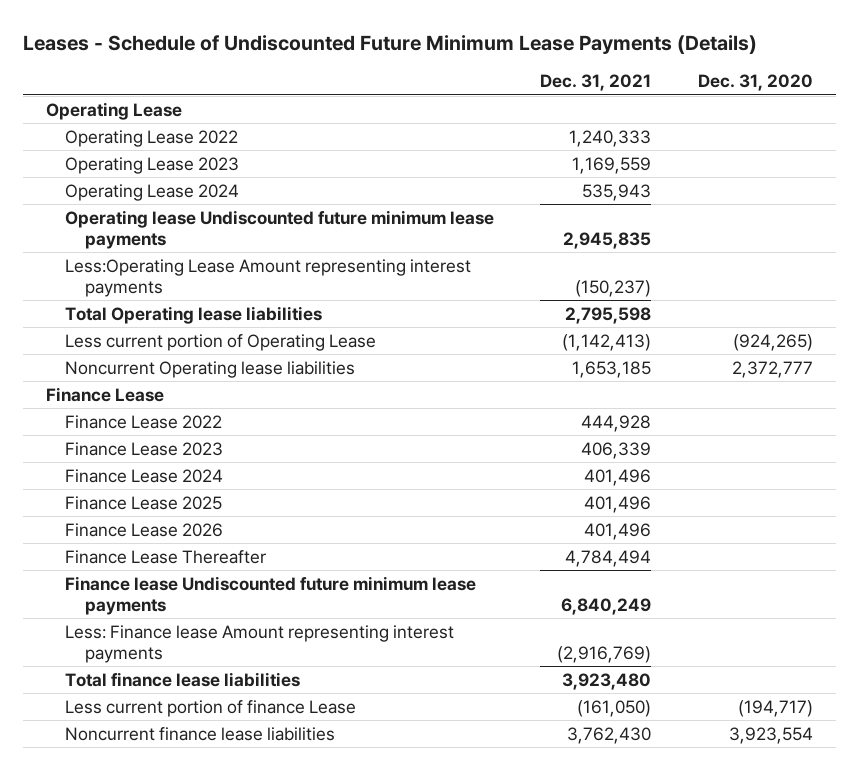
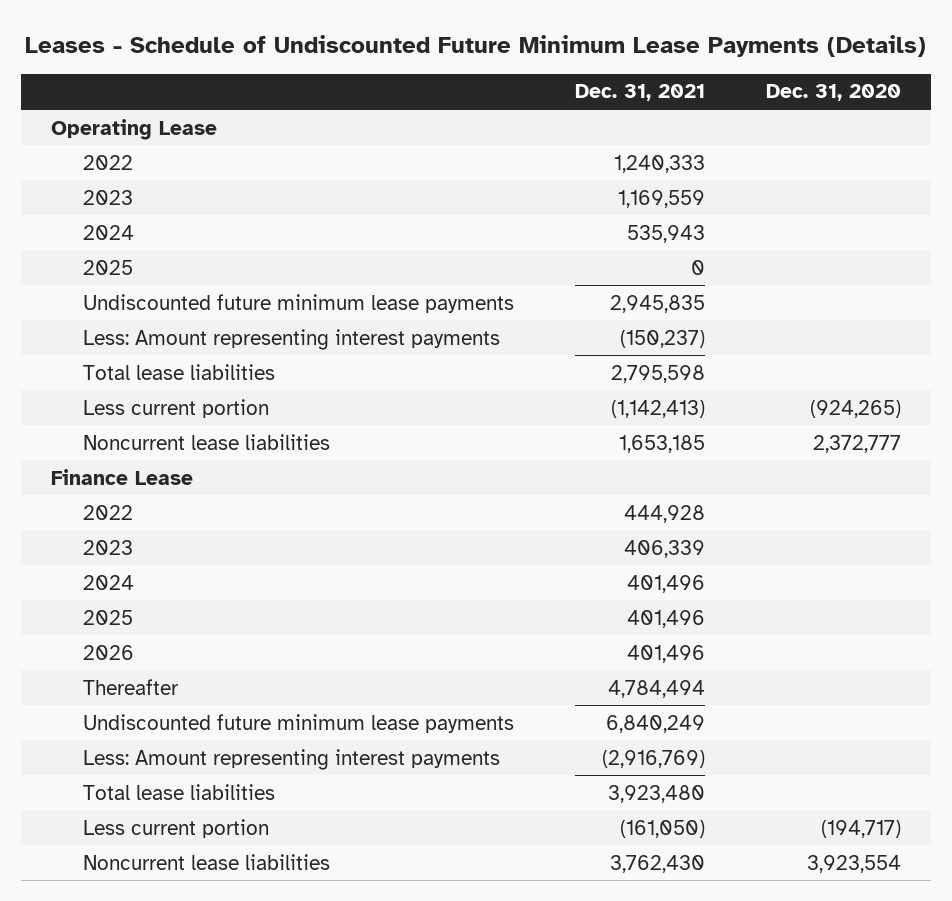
[65,129,239,147] Operating Lease 2022 -> [83,154,134,170] 2022
[65,156,240,174] Operating Lease 2023 -> [83,189,134,205] 2023
[65,183,240,201] Operating Lease 2024 -> [83,224,135,240] 2024
none -> [83,259,134,275] 2025
[65,209,495,249] Operating lease Undiscounted future minimum lease payments -> [83,293,515,313] Undiscounted future minimum lease payments
[65,258,472,297] Less:Operating Lease Amount representing interest payments -> [83,328,501,350] Less: Amount representing interest payments
[65,305,323,324] Total Operating lease liabilities -> [83,363,276,380] Total lease liabilities
[65,333,377,351] Less current portion of Operating Lease -> [83,398,270,418] Less current portion
[65,360,356,378] Noncurrent Operating lease liabilities -> [83,433,331,450] Noncurrent lease liabilities
[65,414,223,429] Finance Lease 2022 -> [83,504,134,520] 2022
[65,441,224,456] Finance Lease 2023 -> [83,539,134,555] 2023
[65,468,224,483] Finance Lease 2024 -> [83,574,135,590] 2024
[65,495,223,510] Finance Lease 2025 -> [83,609,134,625] 2025
[65,522,224,537] Finance Lease 2026 -> [83,644,135,660] 2026
[65,549,267,564] Finance Lease Thereafter -> [83,678,180,695] Thereafter
[65,575,477,615] Finance lease Undiscounted future minimum lease payments -> [83,713,515,733] Undiscounted future minimum lease payments
[65,624,455,663] Less: Finance lease Amount representing interest payments -> [83,748,501,770] Less: Amount representing interest payments
[65,671,301,687] Total finance lease liabilities -> [83,783,276,800] Total lease liabilities
[65,699,357,717] Less current portion of finance Lease -> [83,818,270,838] Less current portion
[65,726,336,741] Noncurrent finance lease liabilities -> [83,853,331,870] Noncurrent lease liabilities

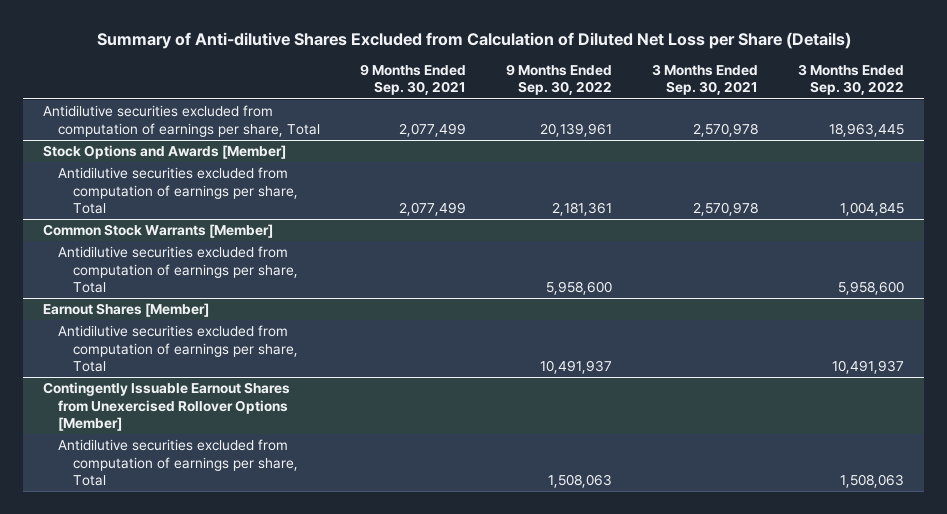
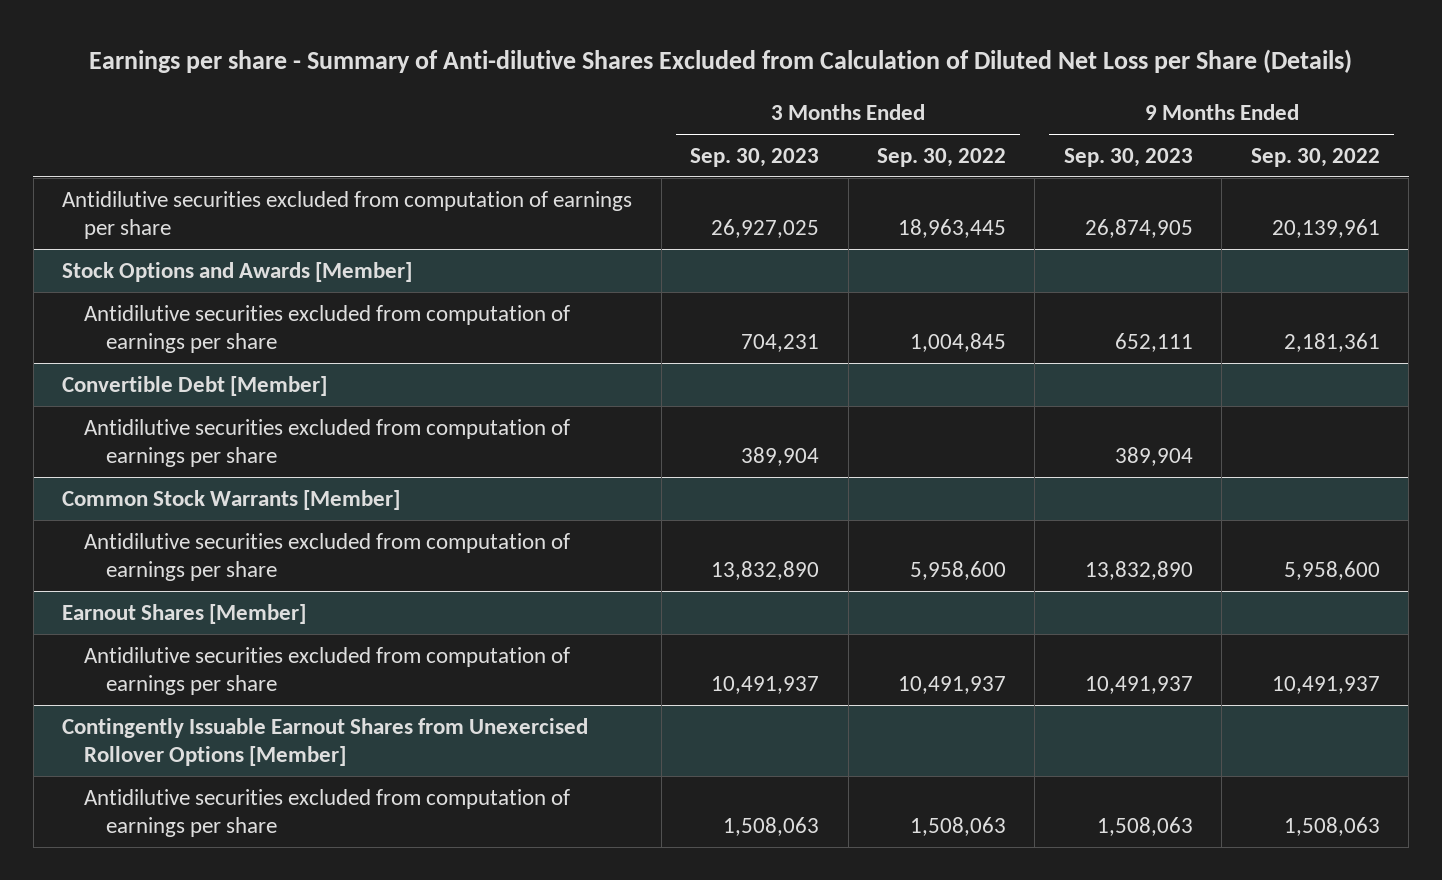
[96,31,851,49] Summary of Anti-dilutive Shares Excluded from Calculation of Diluted Net Loss per Share (Details) -> [88,48,1352,73] Earnings per share - Summary of Anti-dilutive Shares Excluded from Calculation of Diluted Net Loss per Share (Details)
[359,63,466,96] 9 Months Ended Sep. 30, 2021 -> none
[652,63,759,96] 3 Months Ended Sep. 30, 2021 -> none
none -> [690,147,820,167] Sep. 30, 2023
none -> [1063,147,1193,167] Sep. 30, 2023
[42,105,320,137] Antidilutive securities excluded from computation of earnings per share, Total -> [62,190,633,239] Antidilutive securities excluded from computation of earnings per share
[57,167,298,215] Antidilutive securities excluded from computation of earnings per share, Total -> [83,304,570,353] Antidilutive securities excluded from computation of earnings per share
none -> [62,375,328,396] Convertible Debt [Member]
none -> [83,418,570,467] Antidilutive securities excluded from computation of earnings per share
[57,246,298,294] Antidilutive securities excluded from computation of earnings per share, Total -> [83,532,570,581] Antidilutive securities excluded from computation of earnings per share
[57,325,298,373] Antidilutive securities excluded from computation of earnings per share, Total -> [83,646,570,695] Antidilutive securities excluded from computation of earnings per share
[57,439,298,487] Antidilutive securities excluded from computation of earnings per share, Total -> [83,788,570,837] Antidilutive securities excluded from computation of earnings per share

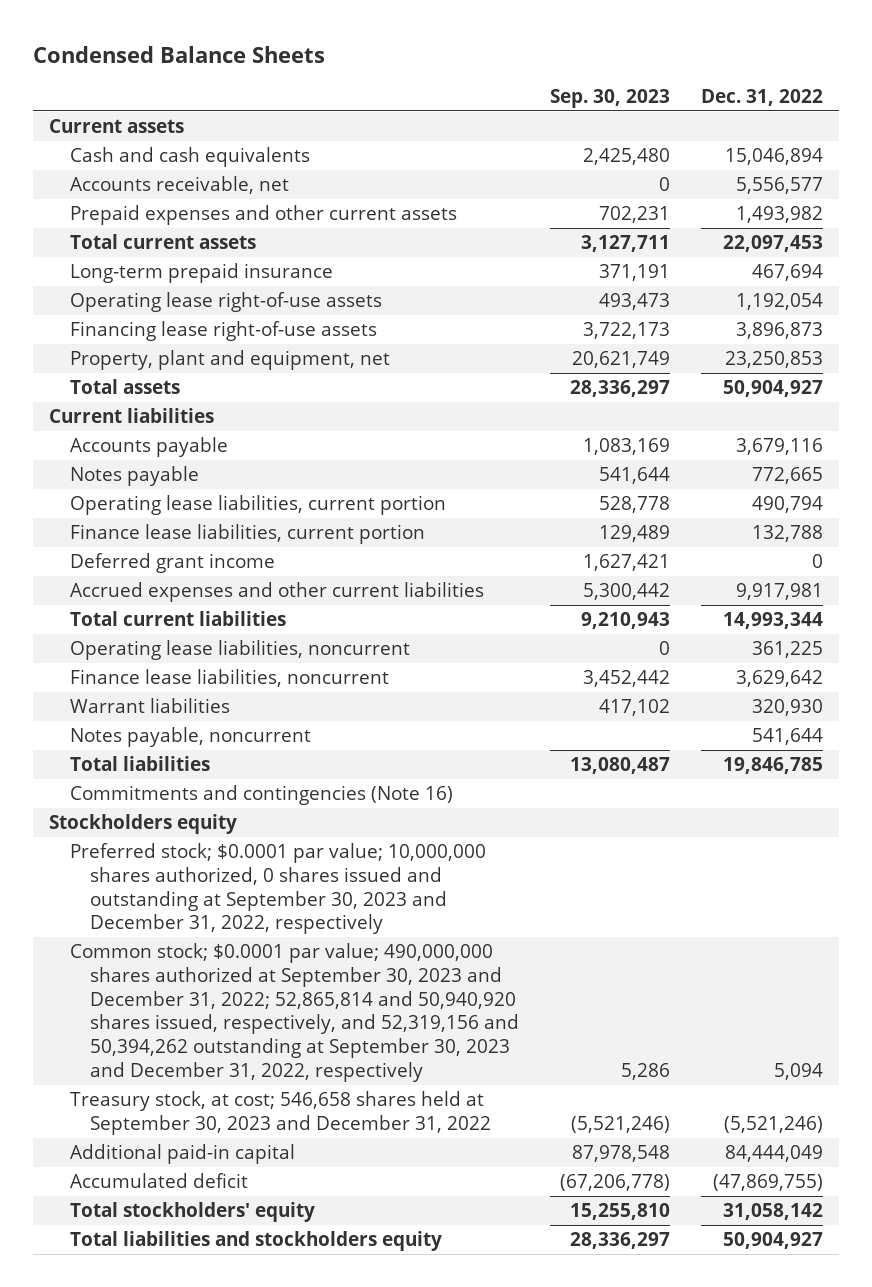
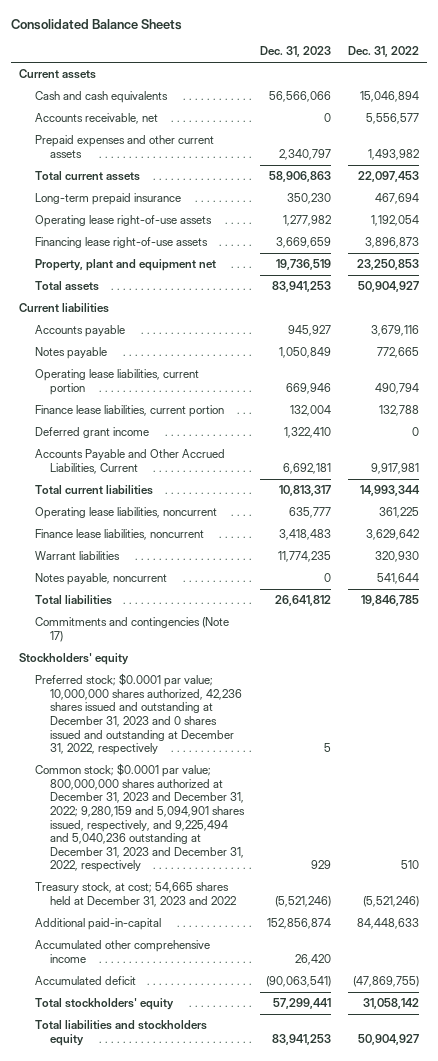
[33,45,326,63] Condensed Balance Sheets -> [10,18,182,30] Consolidated Balance Sheets
[550,88,671,108] Sep. 30, 2023 -> none
none -> [260,46,332,58] Dec. 31, 2023
[69,350,390,371] Property, plant and equipment, net -> [34,259,216,272] Property, plant and equipment net
[69,582,484,603] Accrued expenses and other current liabilities -> [34,449,225,474] Accounts Payable and Other Accrued Liabilities, Current
[69,785,453,806] Commitments and contingencies (Note 16) -> [34,617,229,642] Commitments and contingencies (Note 17)
[48,814,237,835] Stockholders equity -> [19,653,130,666] Stockholders' equity
[69,843,486,935] Preferred stock; $0.0001 par value; 10,000,000 shares authorized, 0 shares issued and outstanding at September 30, 2023 and December 31, 2022, respectively -> [34,673,243,756] Preferred stock; $0.0001 par value; 10,000,000 shares authorized, 42,236 shares issued and outstanding at December 31, 2023 and 0 shares issued and outstanding at December 31, 2022, respectively
[69,943,520,1082] Common stock; $0.0001 par value; 490,000,000 shares authorized at September 30, 2023 and December 31, 2022; 52,865,814 and 50,940,920 shares issued, respectively, and 52,319,156 and 50,394,262 outstanding at September 30, 2023 and December 31, 2022, respectively -> [34,763,246,873] Common stock; $0.0001 par value; 800,000,000 shares authorized at December 31, 2023 and December 31, 2022; 9,280,159 and 5,094,901 shares issued, respectively, and 9,225,494 and 5,040,236 outstanding at December 31, 2023 and December 31, 2022, respectively
[774,1062,824,1080] 5,094 -> [400,860,419,870] 510
[69,1091,492,1136] Treasury stock, at cost; 546,658 shares held at September 30, 2023 and December 31, 2022 -> [34,882,237,907] Treasury stock, at cost; 54,665 shares held at December 31, 2023 and 2022
[69,1144,295,1165] Additional paid-in capital -> [34,918,161,931] Additional paid-in-capital
[725,1145,824,1163] 84,444,049 -> [356,918,419,930] 84,448,633
none -> [34,940,210,963] Accumulated other comprehensive income

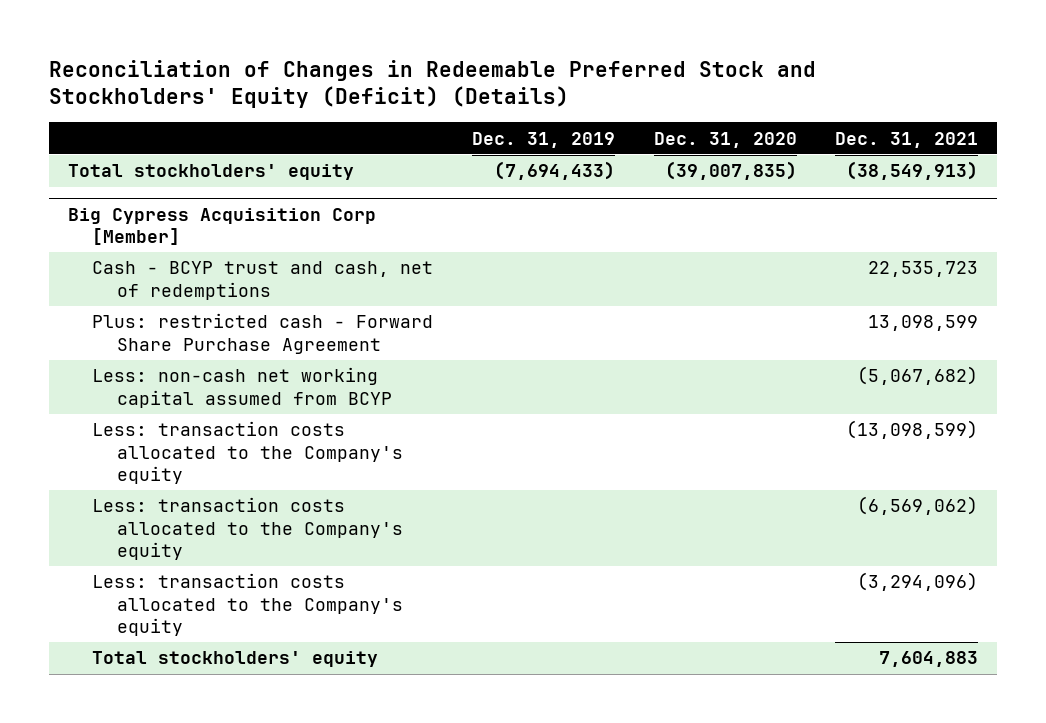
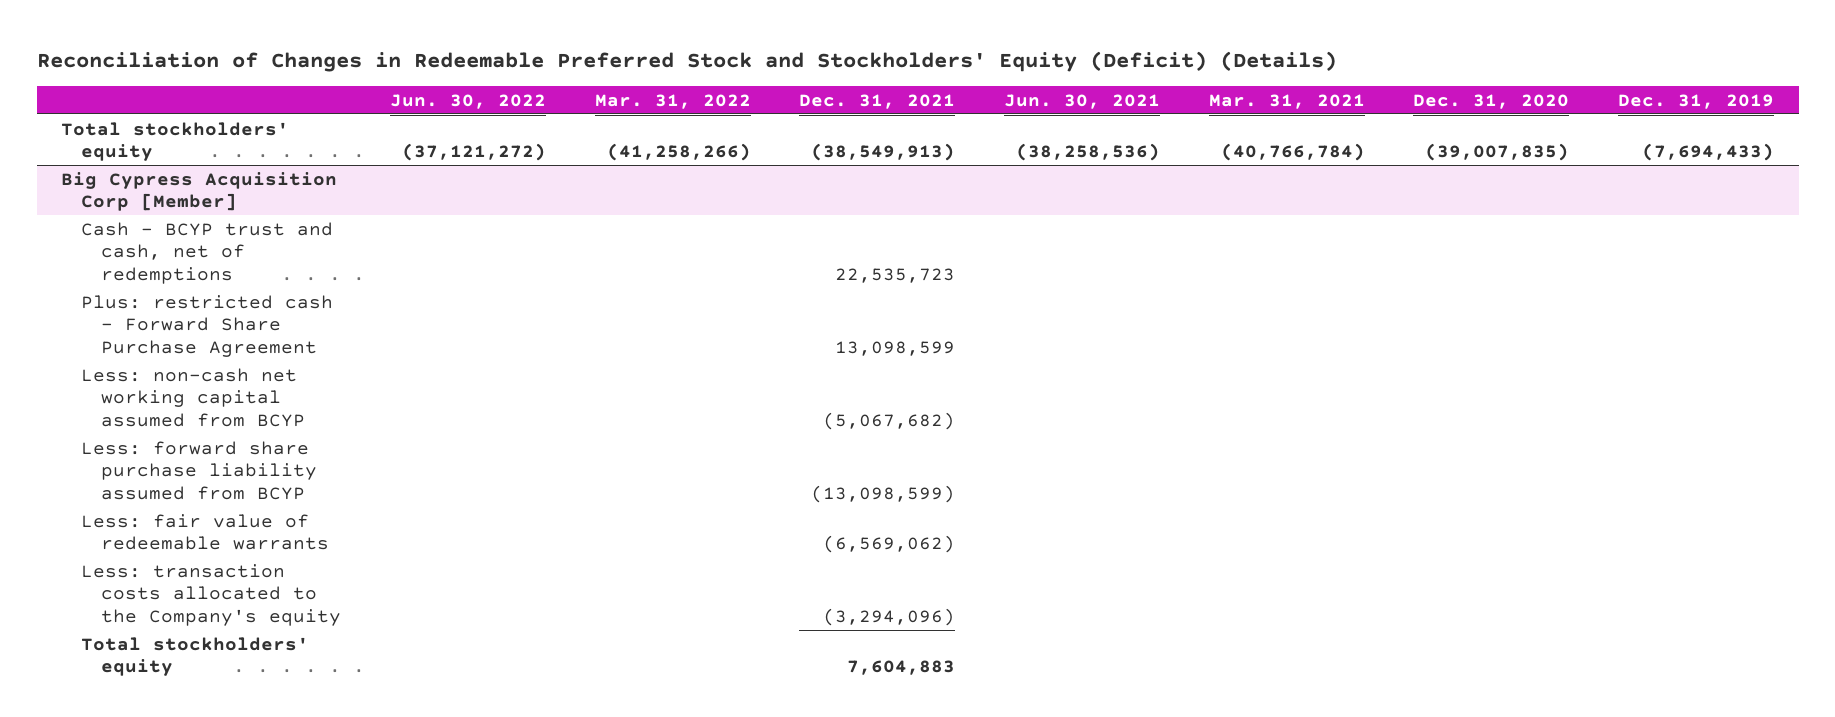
none -> [389,93,546,109] Jun. 30, 2022
none -> [594,93,751,109] Mar. 31, 2022
none -> [1003,93,1160,109] Jun. 30, 2021
none -> [1208,93,1365,109] Mar. 31, 2021
[92,421,403,485] Less: transaction costs allocated to the Company's equity -> [81,440,318,500] Less: forward share purchase liability assumed from BCYP
[92,497,403,561] Less: transaction costs allocated to the Company's equity -> [81,513,330,551] Less: fair value of redeemable warrants

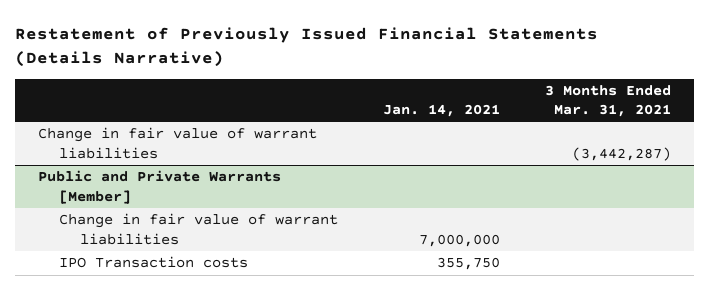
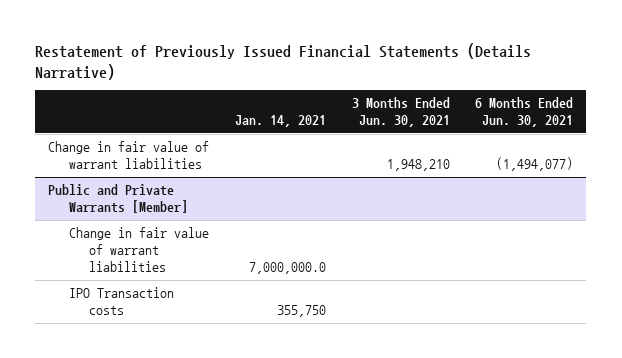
[545,84,672,118] 3 Months Ended Mar. 31, 2021 -> none
none -> [351,97,450,128] 3 Months Ended Jun. 30, 2021
none -> [475,97,574,128] 6 Months Ended Jun. 30, 2021
[419,233,501,247] 7,000,000 -> [248,261,326,274] 7,000,000.0

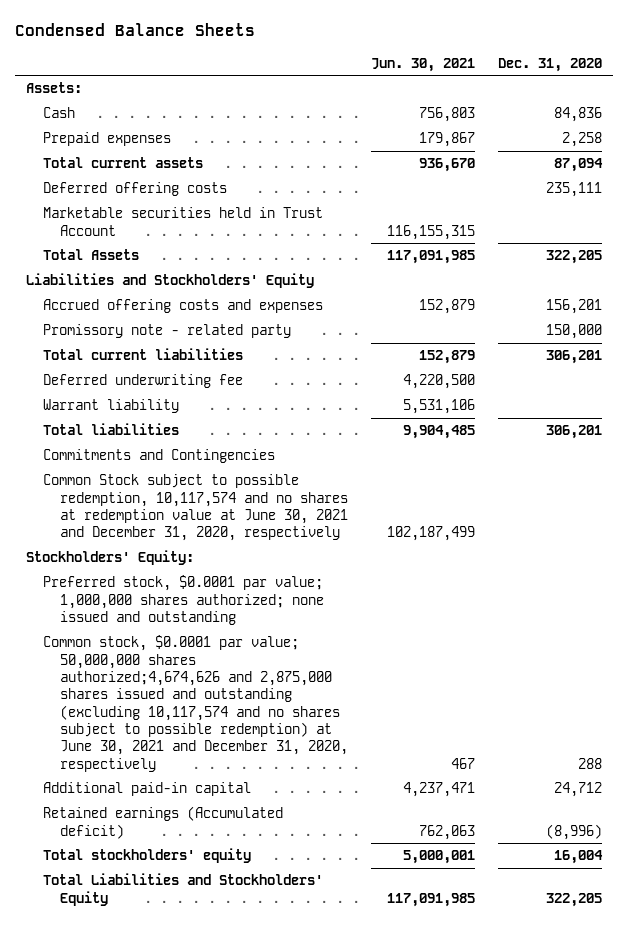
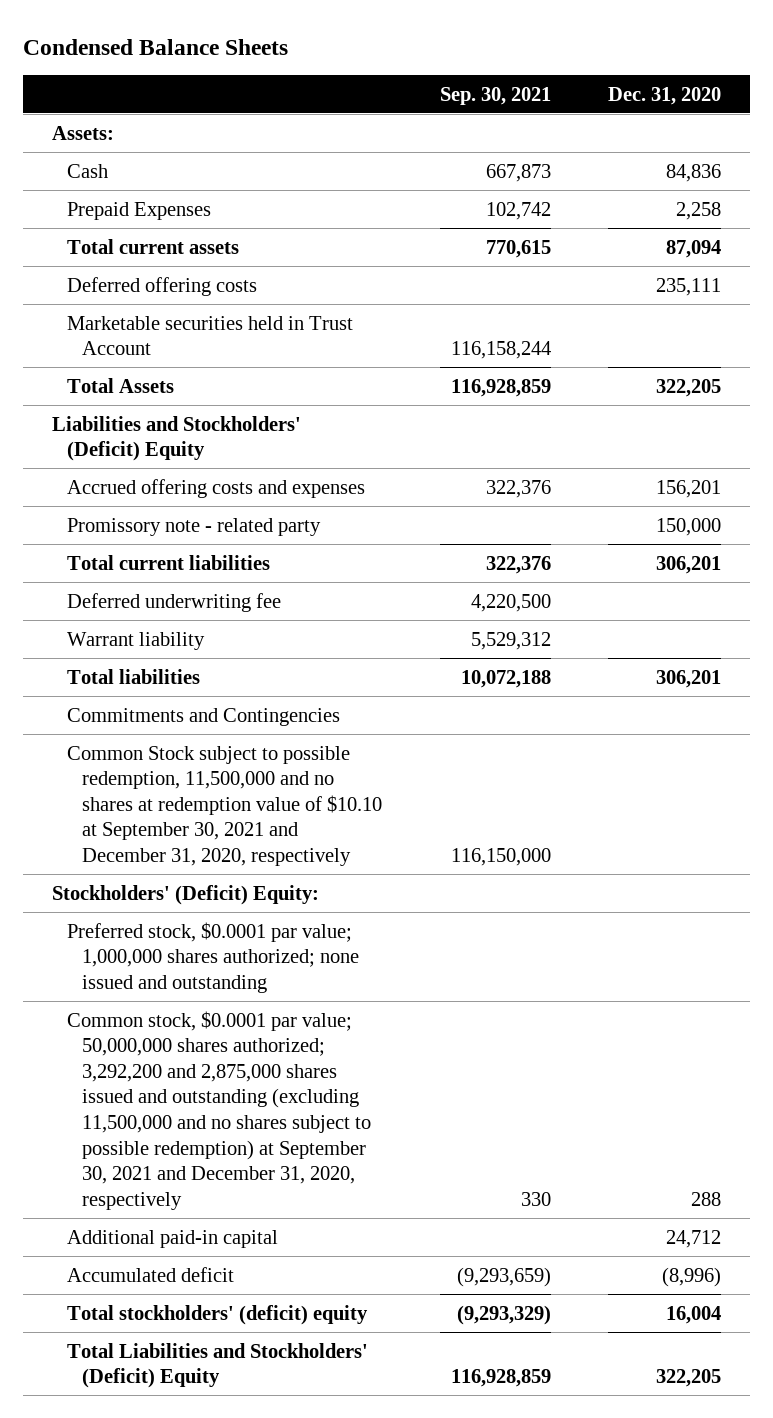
[371,57,476,72] Jun. 30, 2021 -> none
none -> [439,86,551,105] Sep. 30, 2021
[43,132,172,147] Prepaid expenses -> [66,201,211,220] Prepaid Expenses
[26,273,315,289] Liabilities and Stockholders' Equity -> [51,415,301,462] Liabilities and Stockholders' (Deficit) Equity
[43,474,349,542] Common Stock subject to possible redemption, 10,117,574 and no shares at redemption value at June 30, 2021 and December 31, 2020, respectively -> [66,745,382,867] Common Stock subject to possible redemption, 11,500,000 and no shares at redemption value of $10.10 at September 30, 2021 and December 31, 2020, respectively
[26,550,195,566] Stockholders' Equity: -> [51,884,319,905] Stockholders' (Deficit) Equity:
[43,635,349,772] Common stock, $0.0001 par value; 50,000,000 shares authorized;4,674,626 and 2,875,000 shares issued and outstanding (excluding 10,117,574 and no shares subject to possible redemption) at June 30, 2021 and December 31, 2020, respectively -> [66,1010,371,1210] Common stock, $0.0001 par value; 50,000,000 shares authorized; 3,292,200 and 2,875,000 shares issued and outstanding (excluding 11,500,000 and no shares subject to possible redemption) at September 30, 2021 and December 31, 2020, respectively
[43,806,284,839] Retained earnings (Accumulated deficit) -> [66,1266,234,1282] Accumulated deficit
[43,848,252,864] Total stockholders' equity -> [66,1304,368,1325] Total stockholders' (deficit) equity
[43,873,324,906] Total Liabilities and Stockholders' Equity -> [66,1342,368,1389] Total Liabilities and Stockholders' (Deficit) Equity

